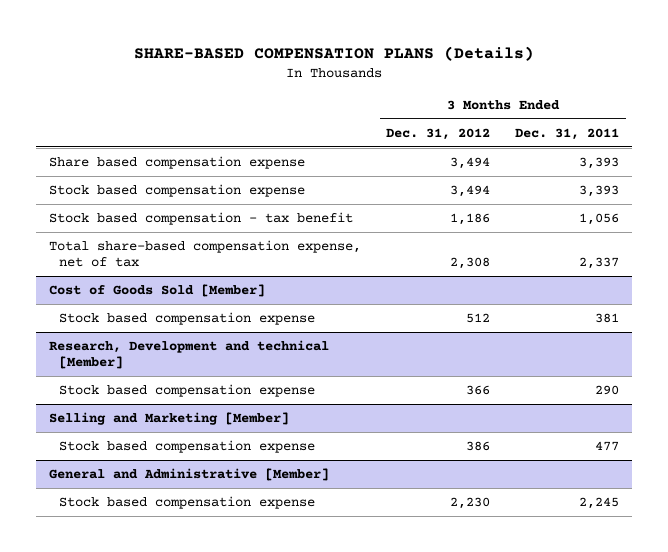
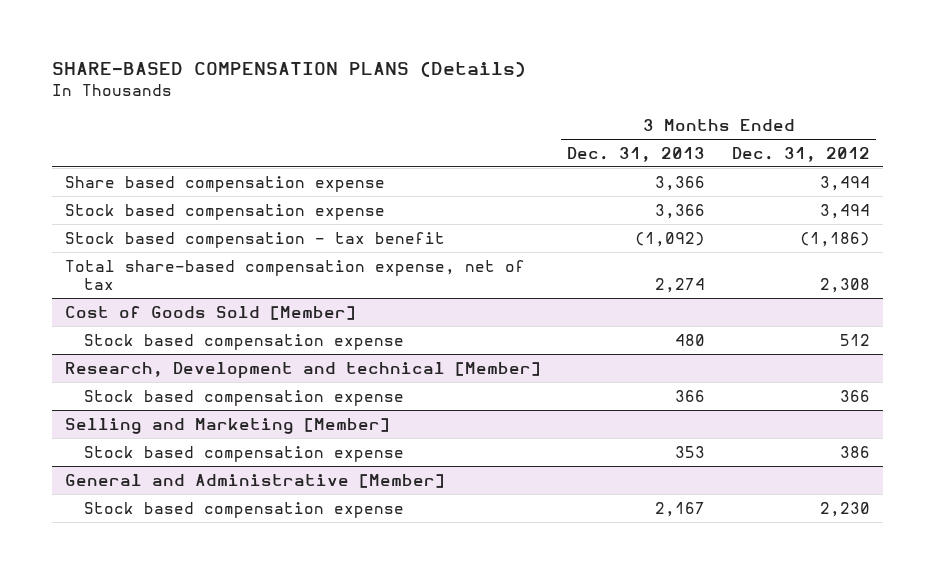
[515,127,620,140] Dec. 31, 2011 -> none
none -> [567,146,706,162] Dec. 31, 2013
[450,212,491,225] 1,186 -> [799,231,870,247] (1,186)

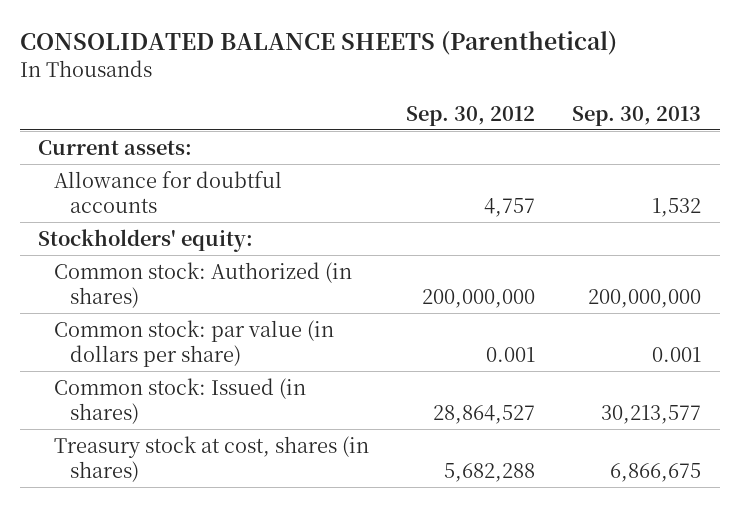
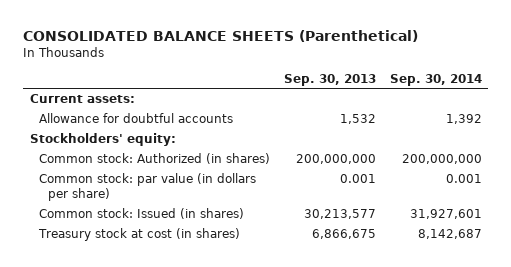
[406,105,536,126] Sep. 30, 2012 -> none
none -> [389,73,482,86] Sep. 30, 2014
[54,435,370,483] Treasury stock at cost, shares (in shares) -> [37,228,240,242] Treasury stock at cost (in shares)

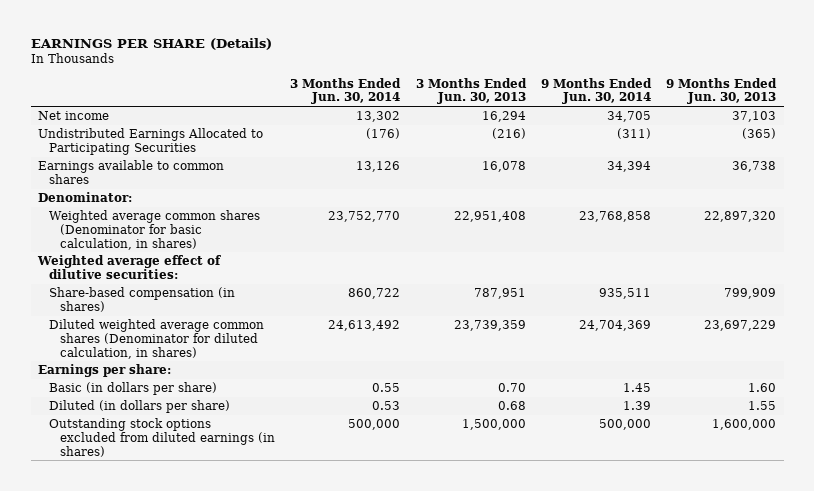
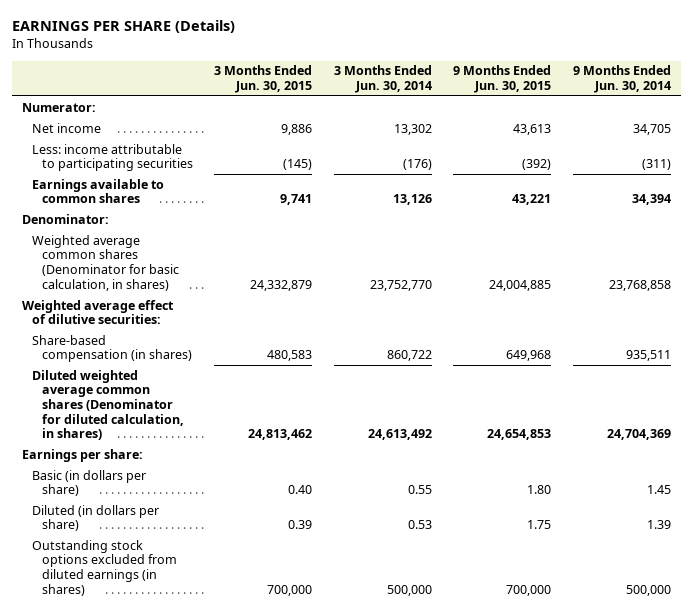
[415,77,527,105] 3 Months Ended Jun. 30, 2013 -> none
[666,77,778,105] 9 Months Ended Jun. 30, 2013 -> none
none -> [214,65,313,93] 3 Months Ended Jun. 30, 2015
none -> [453,65,552,93] 9 Months Ended Jun. 30, 2015
none -> [22,102,97,112] Numerator:
[38,128,264,155] Undistributed Earnings Allocated to Participating Securities -> [32,143,193,172] Less: income attributable to participating securities

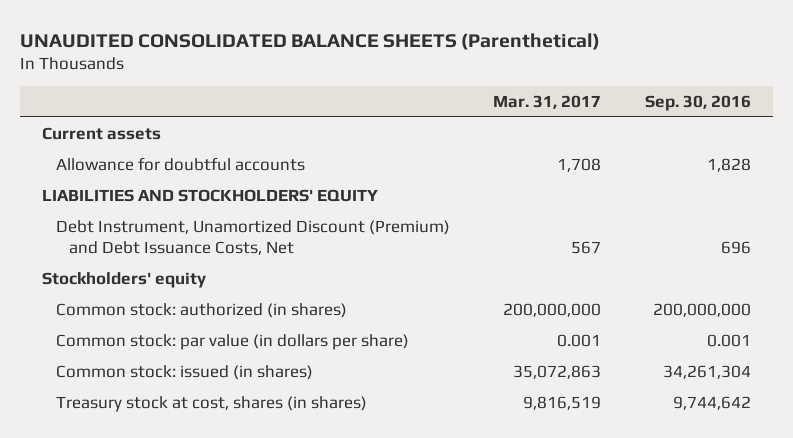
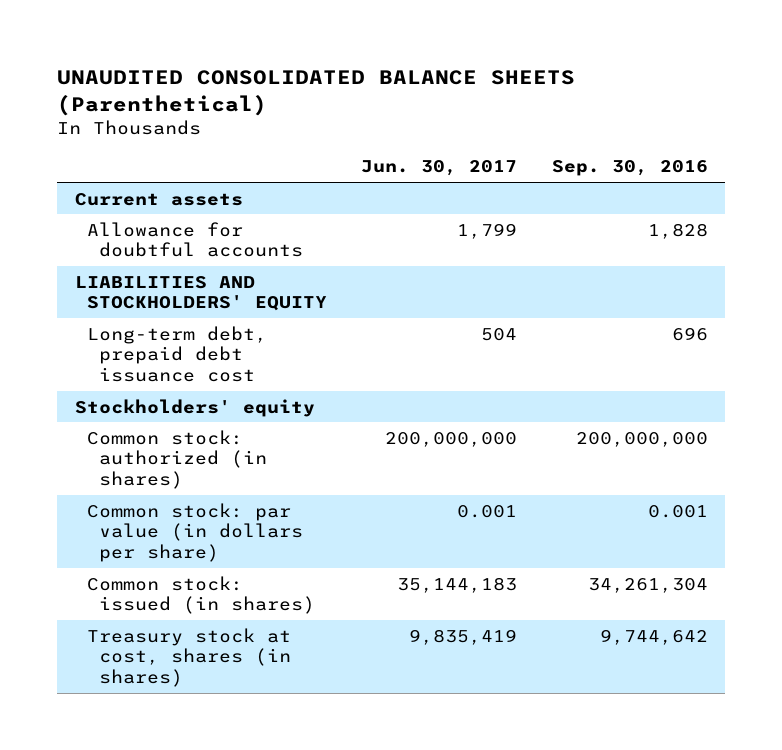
[493,95,602,110] Mar. 31, 2017 -> none
none -> [361,160,518,177] Jun. 30, 2017
[55,219,450,256] Debt Instrument, Unamortized Discount (Premium) and Debt Issuance Costs, Net -> [86,325,267,383] Long-term debt, prepaid debt issuance cost

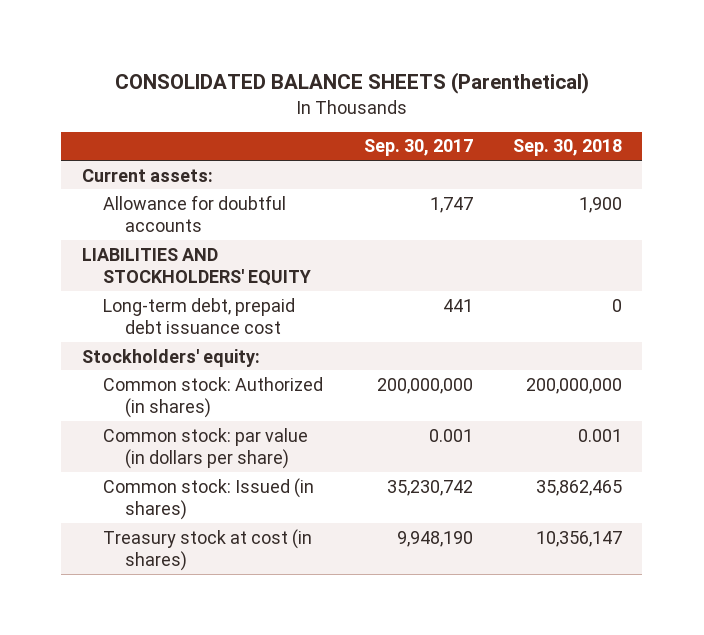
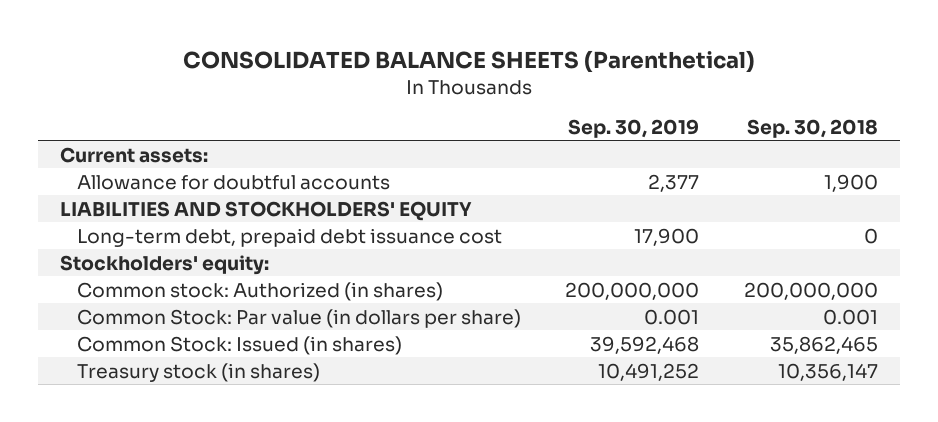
[363,139,473,157] Sep. 30, 2017 -> none
none -> [568,118,700,138] Sep. 30, 2019
[103,427,309,470] Common stock: par value (in dollars per share) -> [76,308,521,328] Common Stock: Par value (in dollars per share)
[103,477,315,521] Common stock: Issued (in shares) -> [76,335,402,355] Common Stock: Issued (in shares)
[103,528,313,572] Treasury stock at cost (in shares) -> [76,362,320,382] Treasury stock (in shares)

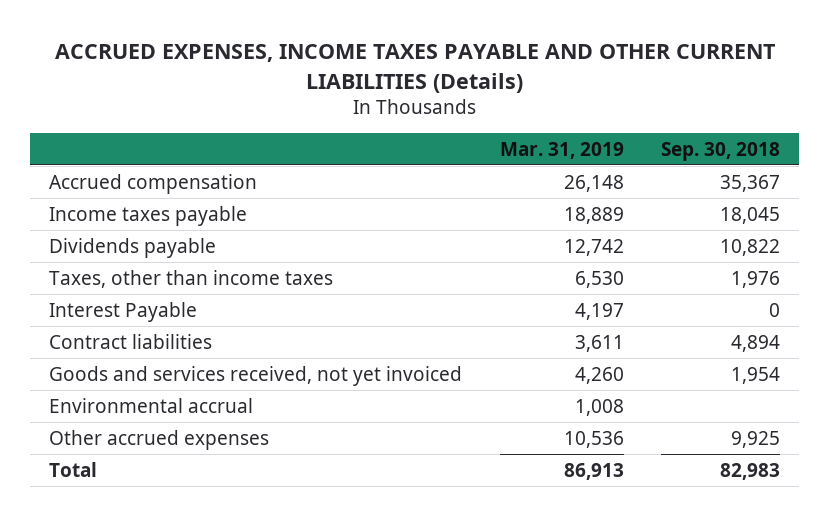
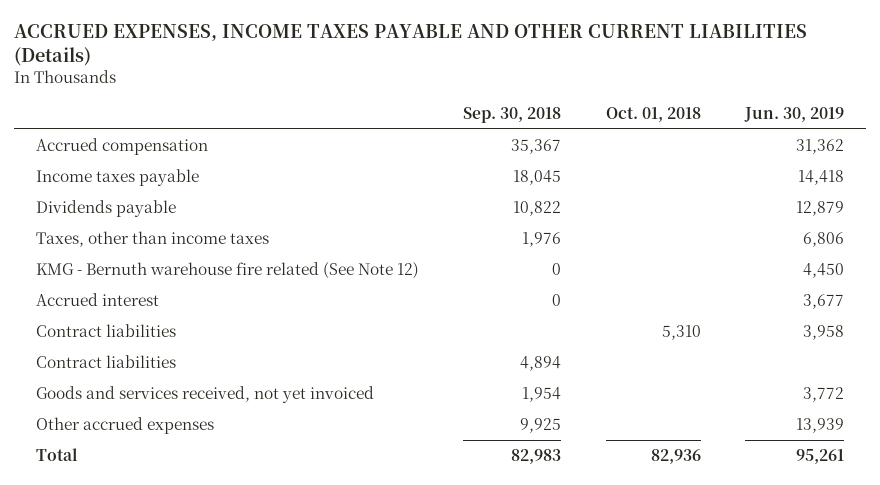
[499,141,624,159] Mar. 31, 2019 -> none
none -> [605,107,701,123] Oct. 01, 2018
none -> [743,107,844,123] Jun. 30, 2019
[49,301,198,322] Interest Payable -> none
none -> [36,262,420,280] KMG - Bernuth warehouse fire related (See Note 12)
none -> [36,293,160,307] Accrued interest
none -> [36,324,177,338] Contract liabilities
[49,397,254,413] Environmental accrual -> none

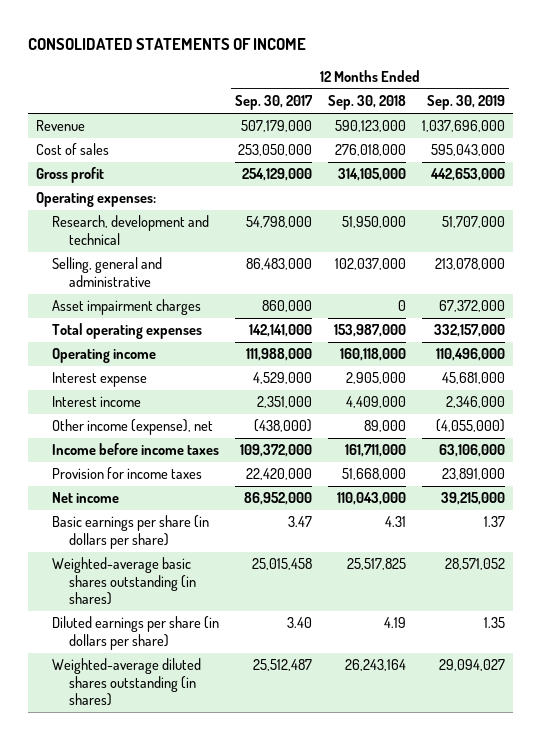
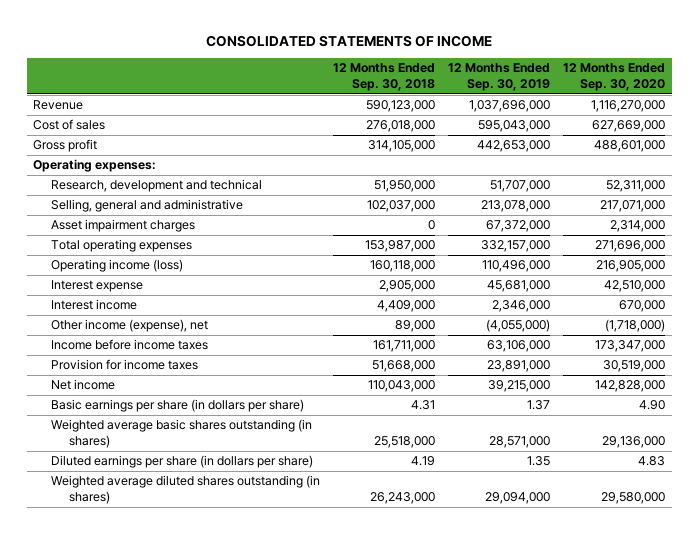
[235,95,314,111] Sep. 30, 2017 -> none
none -> [563,63,666,92] 12 Months Ended Sep. 30, 2020
[52,348,157,364] Operating income -> [51,259,184,273] Operating income (loss)
[52,557,196,606] Weighted-average basic shares outstanding (in shares) -> [51,419,313,449] Weighted average basic shares outstanding (in shares)
[347,558,407,571] 25,517,825 -> [374,436,436,449] 25,518,000
[445,558,506,571] 28,571,052 -> [489,436,551,449] 28,571,000
[52,658,202,707] Weighted-average diluted shares outstanding (in shares) -> [51,475,321,505] Weighted average diluted shares outstanding (in shares)
[345,659,407,672] 26,243,164 -> [370,492,436,505] 26,243,000
[439,659,506,672] 29,094,027 -> [485,492,551,505] 29,094,000

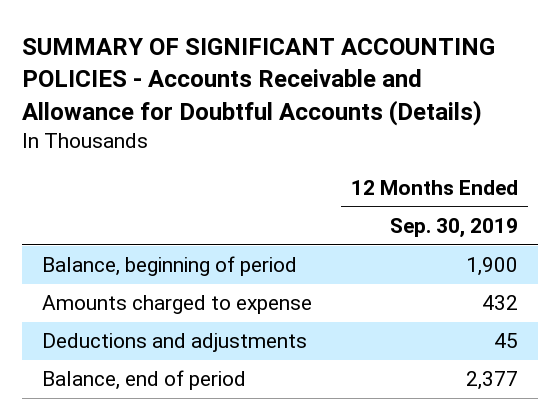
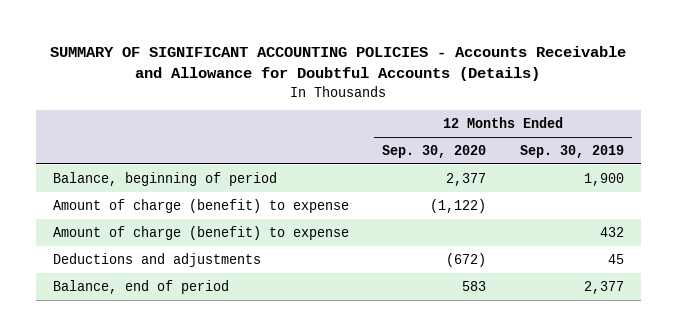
none -> [382,144,487,158] Sep. 30, 2020
none -> [52,198,349,213] Amount of charge (benefit) to expense
[41,295,312,315] Amounts charged to expense -> [52,225,349,240] Amount of charge (benefit) to expense

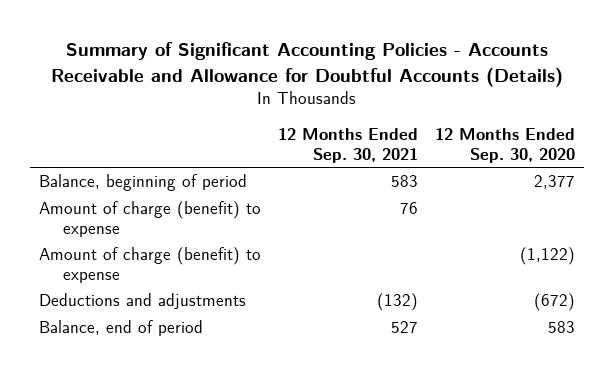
[50,46,627,82] SUMMARY OF SIGNIFICANT ACCOUNTING POLICIES - Accounts Receivable and Allowance for Doubtful Accounts (Details) -> [50,41,563,87] Summary of Significant Accounting Policies - Accounts Receivable and Allowance for Doubtful Accounts (Details)
[519,144,624,158] Sep. 30, 2019 -> none
none -> [277,128,418,163] 12 Months Ended Sep. 30, 2021
[52,198,349,213] Amount of charge (benefit) to expense -> [38,247,261,283] Amount of charge (benefit) to expense

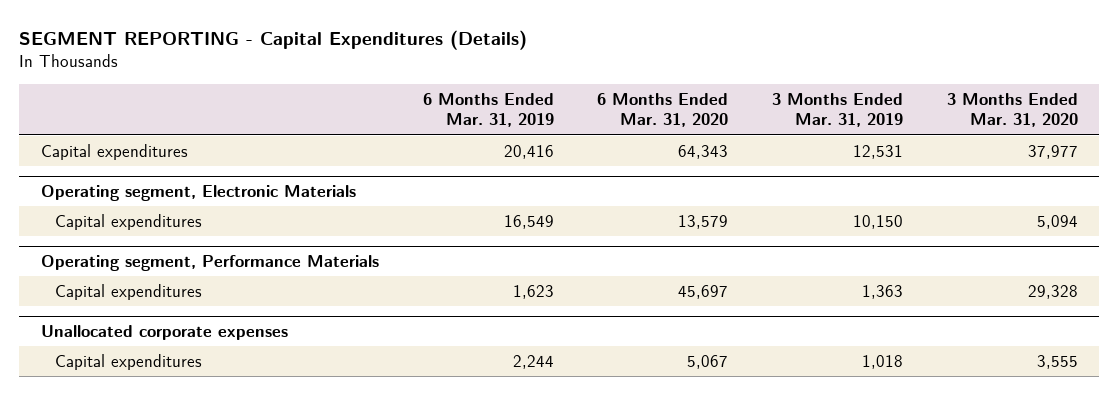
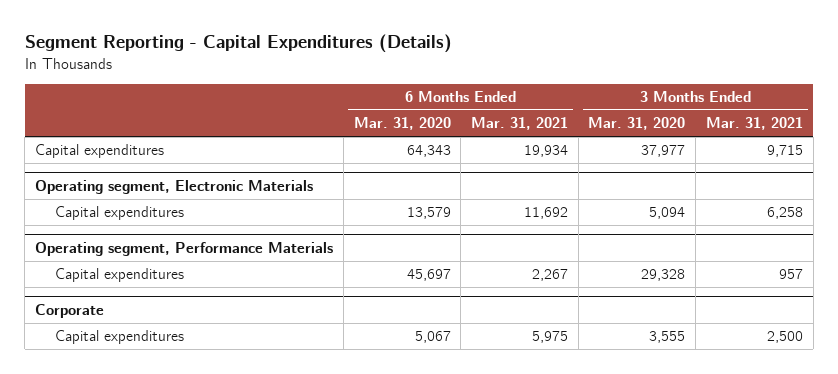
[19,30,528,51] SEGMENT REPORTING - Capital Expenditures (Details) -> [24,34,452,54] Segment Reporting - Capital Expenditures (Details)
[422,92,554,128] 6 Months Ended Mar. 31, 2019 -> none
[771,92,903,128] 3 Months Ended Mar. 31, 2019 -> none
none -> [470,117,568,131] Mar. 31, 2021
none -> [705,117,803,131] Mar. 31, 2021
[41,325,289,341] Unallocated corporate expenses -> [35,303,105,318] Corporate

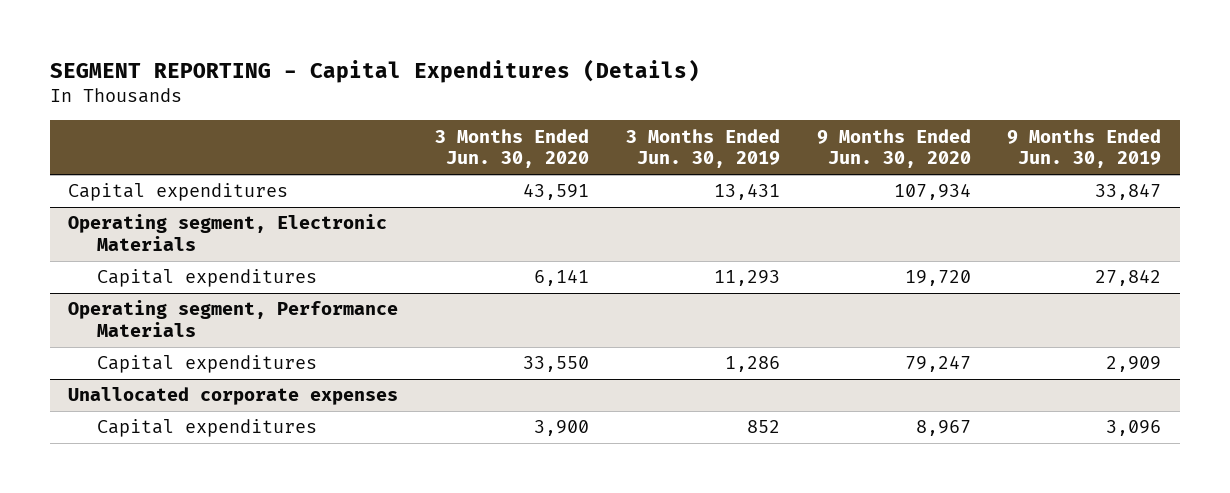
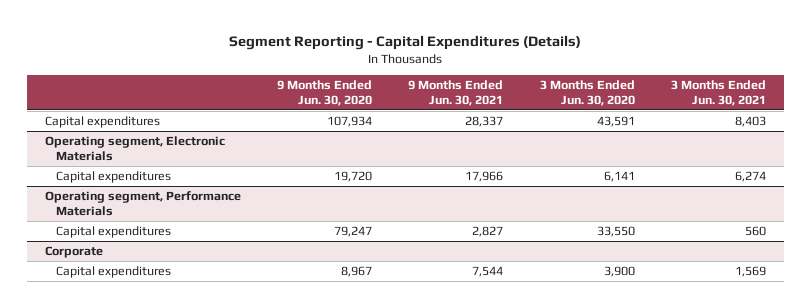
[50,59,701,84] SEGMENT REPORTING - Capital Expenditures (Details) -> [229,34,582,50] Segment Reporting - Capital Expenditures (Details)
[625,128,780,169] 3 Months Ended Jun. 30, 2019 -> none
[1007,128,1162,169] 9 Months Ended Jun. 30, 2019 -> none
none -> [408,79,504,107] 9 Months Ended Jun. 30, 2021
none -> [671,79,767,107] 3 Months Ended Jun. 30, 2021
[68,387,399,406] Unallocated corporate expenses -> [44,245,103,258] Corporate

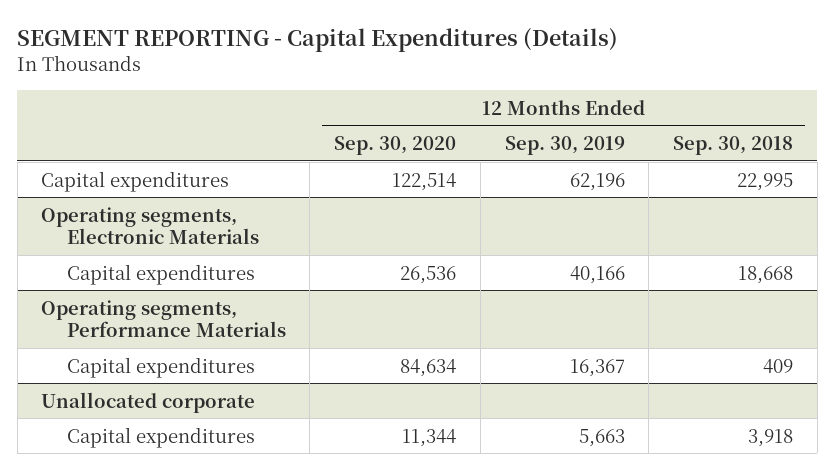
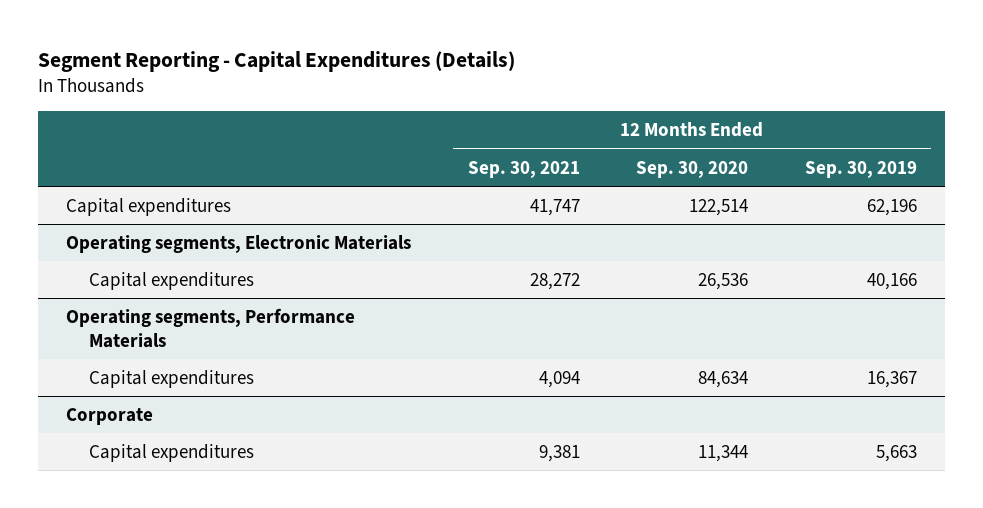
[17,28,619,53] SEGMENT REPORTING - Capital Expenditures (Details) -> [37,50,515,72] Segment Reporting - Capital Expenditures (Details)
[673,135,794,155] Sep. 30, 2018 -> none
none -> [467,160,580,178] Sep. 30, 2021
[41,391,256,413] Unallocated corporate -> [65,407,153,425] Corporate

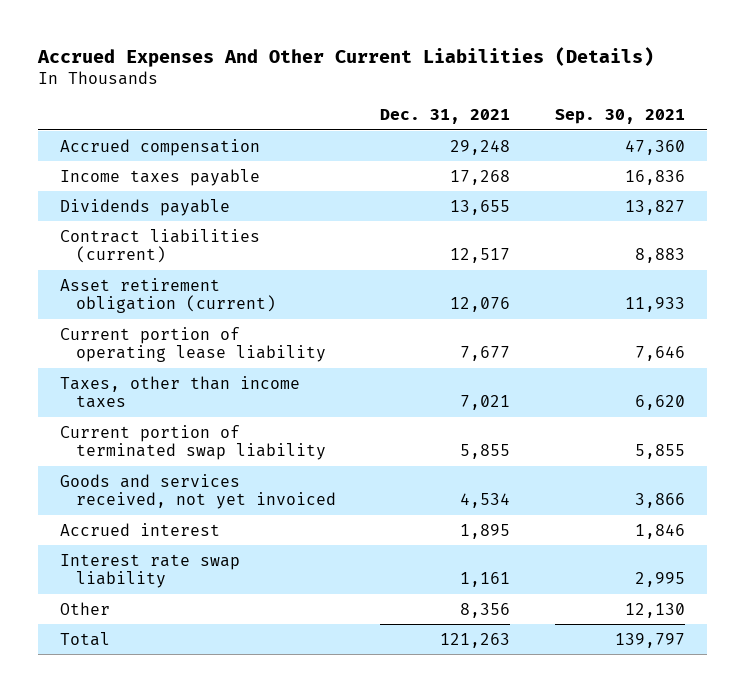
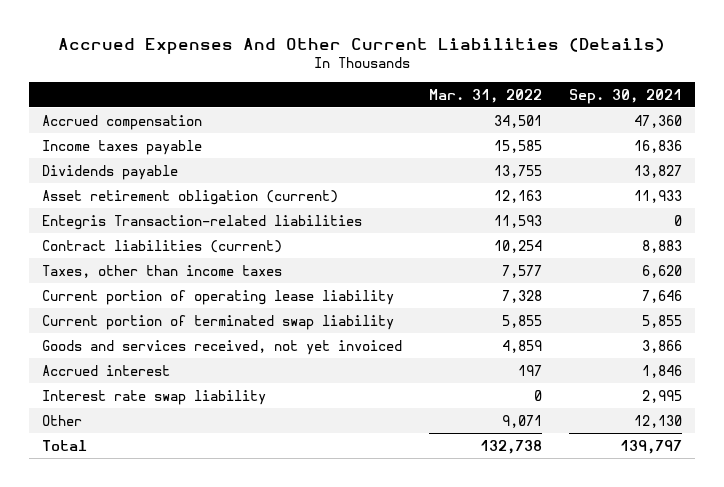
[380,109,511,125] Dec. 31, 2021 -> none
none -> [428,88,542,103] Mar. 31, 2022
none -> [42,214,363,230] Entegris Transaction-related liabilities
[60,228,261,264] Contract liabilities (current) -> [42,239,283,253] Contract liabilities (current)
[60,326,326,363] Current portion of operating lease liability -> [42,289,395,305] Current portion of operating lease liability

